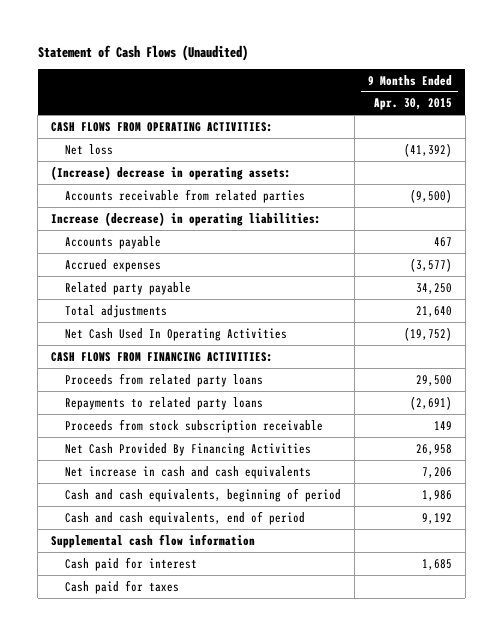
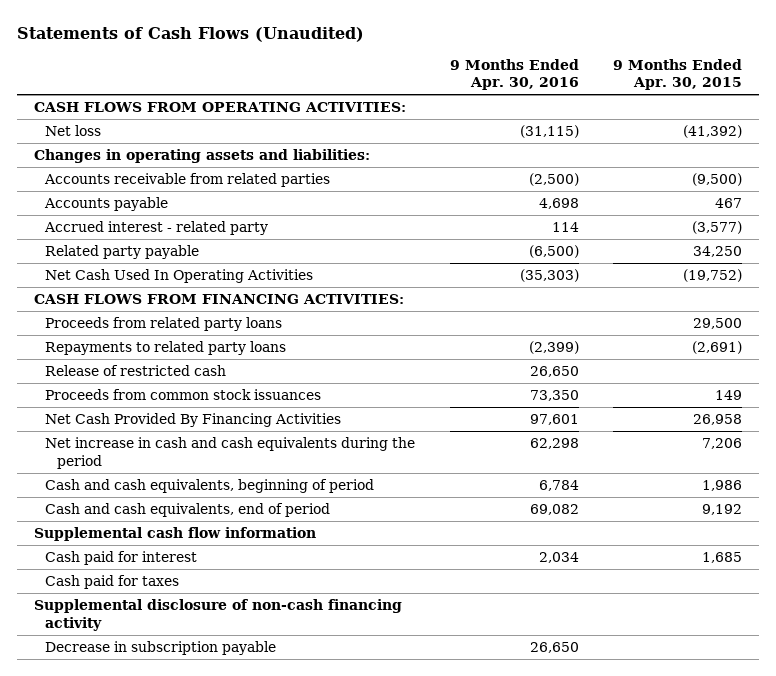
[37,45,248,62] Statement of Cash Flows (Unaudited) -> [17,26,365,42] Statements of Cash Flows (Unaudited)
none -> [449,58,579,91] 9 Months Ended Apr. 30, 2016
[51,165,292,180] (Increase) decrease in operating assets: -> none
none -> [34,149,371,164] Changes in operating assets and liabilities:
[51,211,322,226] Increase (decrease) in operating liabilities: -> none
[64,258,161,272] Accrued expenses -> [44,221,269,236] Accrued interest - related party
[64,304,167,318] Total adjustments -> none
none -> [45,365,227,377] Release of restricted cash
[64,418,323,433] Proceeds from stock subscription receivable -> [45,389,322,401] Proceeds from common stock issuances
[64,465,311,479] Net increase in cash and cash equivalents -> [45,437,416,469] Net increase in cash and cash equivalents during the period
none -> [34,599,403,631] Supplemental disclosure of non-cash financing activity
none -> [45,641,277,656] Decrease in subscription payable

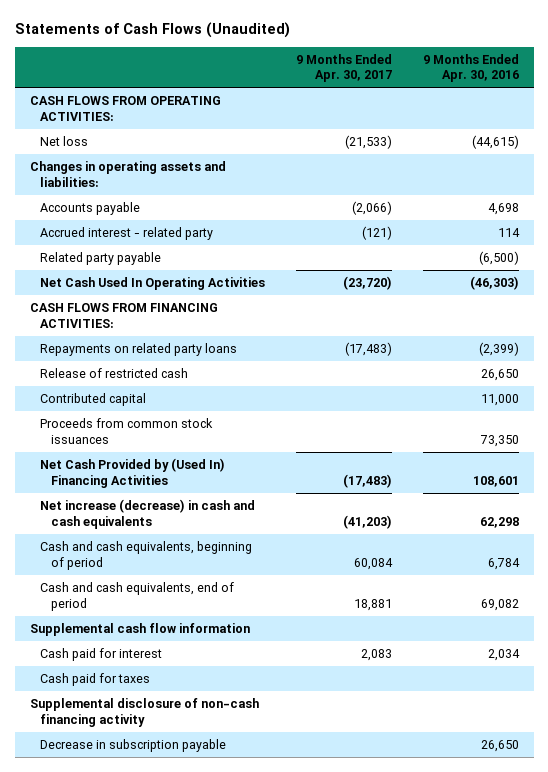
[613,58,743,91] 9 Months Ended Apr. 30, 2015 -> none
none -> [296,53,393,83] 9 Months Ended Apr. 30, 2017
[519,125,579,139] (31,115) -> [471,134,519,149] (44,615)
[44,173,331,188] Accounts receivable from related parties -> none
[519,269,579,283] (35,303) -> [469,275,519,290] (46,303)
[45,317,283,332] Proceeds from related party loans -> none
[45,341,287,356] Repayments to related party loans -> [40,342,238,356] Repayments on related party loans
none -> [40,392,147,406] Contributed capital
[45,413,342,428] Net Cash Provided By Financing Activities -> [40,457,226,488] Net Cash Provided by (Used In) Financing Activities
[529,414,579,426] 97,601 -> [472,475,519,487] 108,601
[45,437,416,469] Net increase in cash and cash equivalents during the period -> [40,498,256,529] Net increase (decrease) in cash and cash equivalents

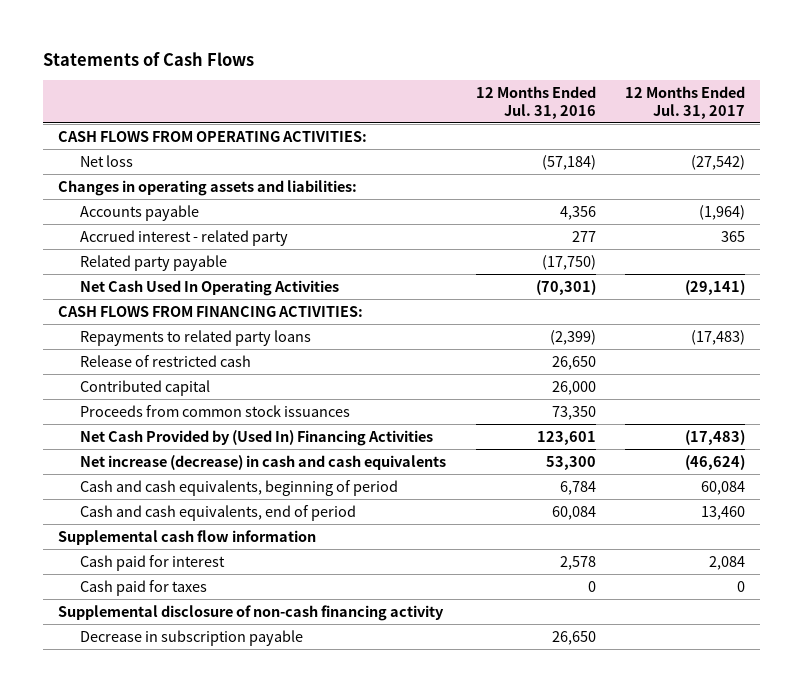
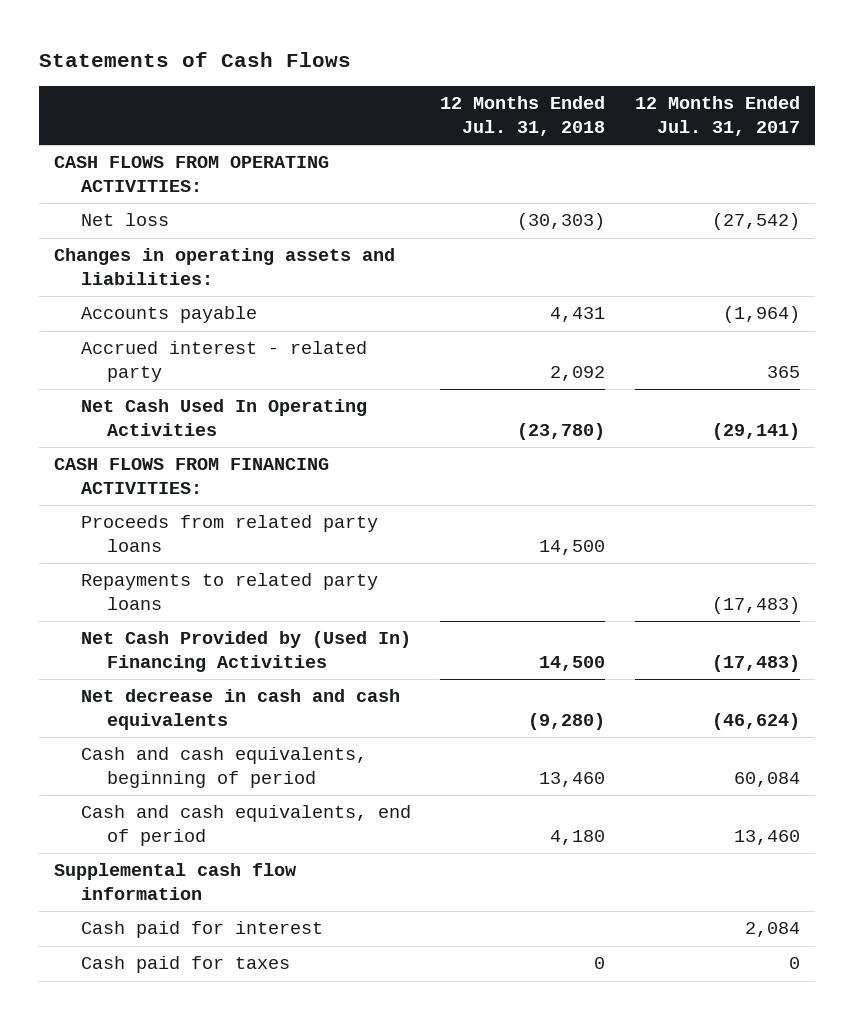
[475,85,596,119] 12 Months Ended Jul. 31, 2016 -> none
none -> [440,96,606,137] 12 Months Ended Jul. 31, 2018
[80,254,228,271] Related party payable -> none
none -> [80,515,378,553] Proceeds from related party loans
[80,354,252,367] Release of restricted cash -> none
[80,379,211,396] Contributed capital -> none
[80,404,351,417] Proceeds from common stock issuances -> none
[80,454,447,470] Net increase (decrease) in cash and cash equivalents -> [80,689,400,731] Net decrease in cash and cash equivalents
[57,604,444,621] Supplemental disclosure of non-cash financing activity -> none
[80,629,304,646] Decrease in subscription payable -> none

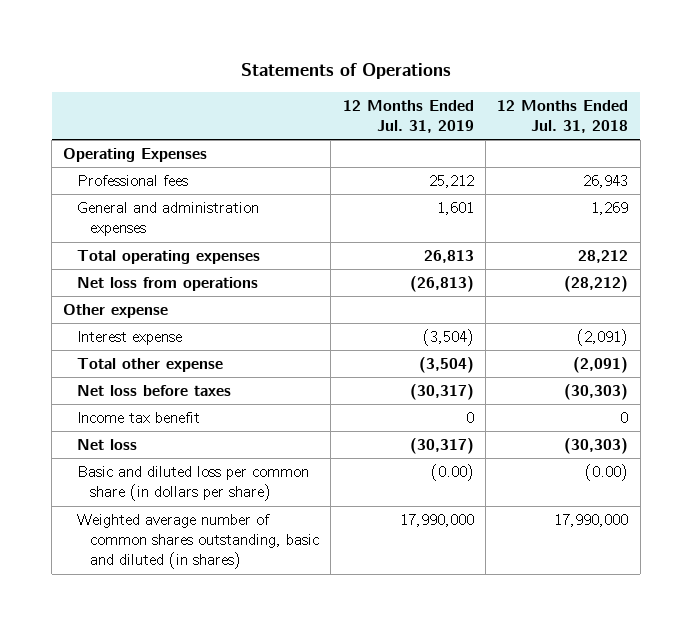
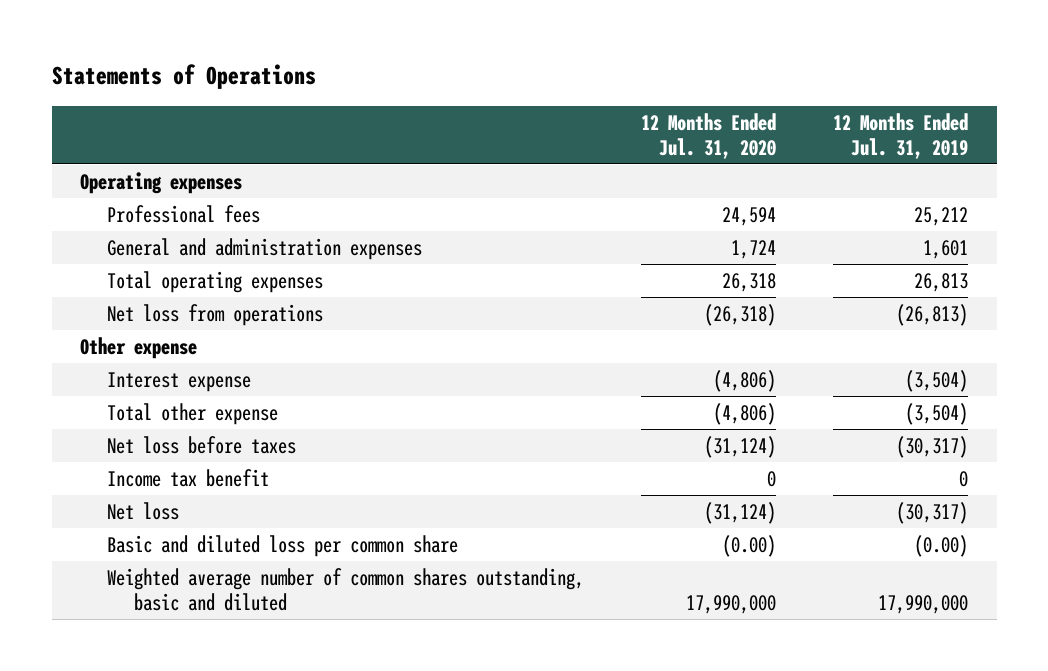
[497,100,629,134] 12 Months Ended Jul. 31, 2018 -> none
none -> [641,112,777,159] 12 Months Ended Jul. 31, 2020
[63,148,208,163] Operating Expenses -> [80,171,243,194] Operating expenses
[76,466,309,502] Basic and diluted loss per common share (in dollars per share) -> [106,534,458,557] Basic and diluted loss per common share
[76,514,320,570] Weighted average number of common shares outstanding, basic and diluted (in shares) -> [106,567,584,611] Weighted average number of common shares outstanding, basic and diluted

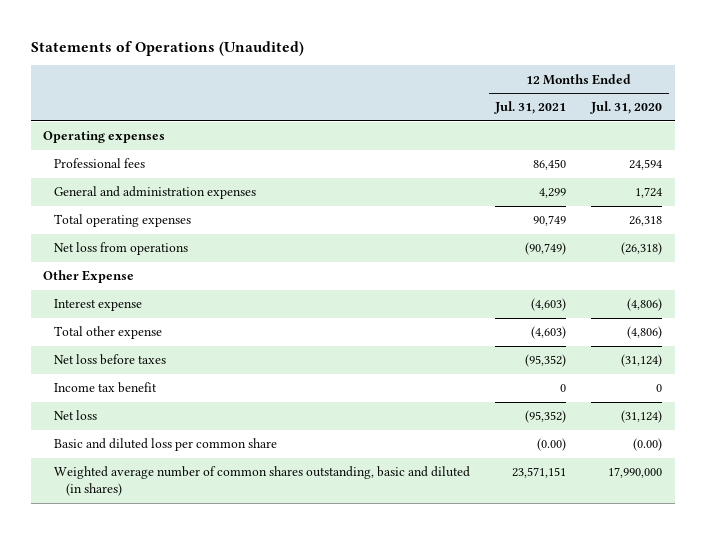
[51,64,316,90] Statements of Operations -> [30,40,304,56] Statements of Operations (Unaudited)
[833,112,969,159] 12 Months Ended Jul. 31, 2019 -> none
none -> [494,101,567,115] Jul. 31, 2021
[80,336,198,359] Other expense -> [43,270,135,284] Other Expense
[106,567,584,611] Weighted average number of common shares outstanding, basic and diluted -> [54,466,471,497] Weighted average number of common shares outstanding, basic and diluted (in shares)

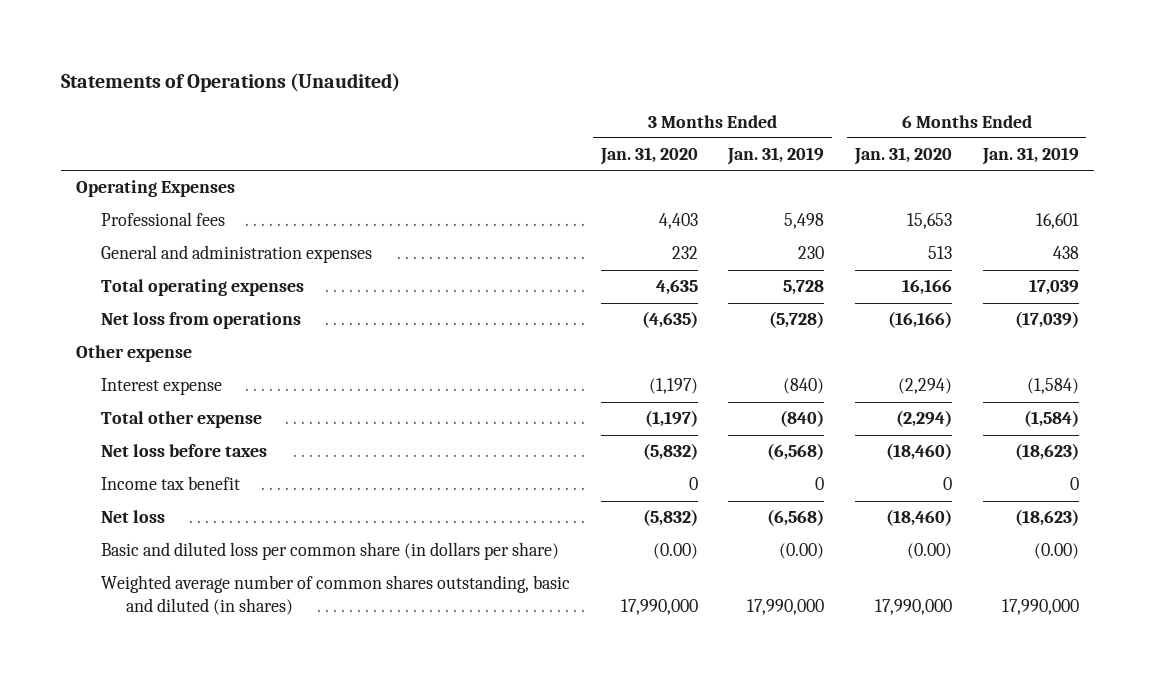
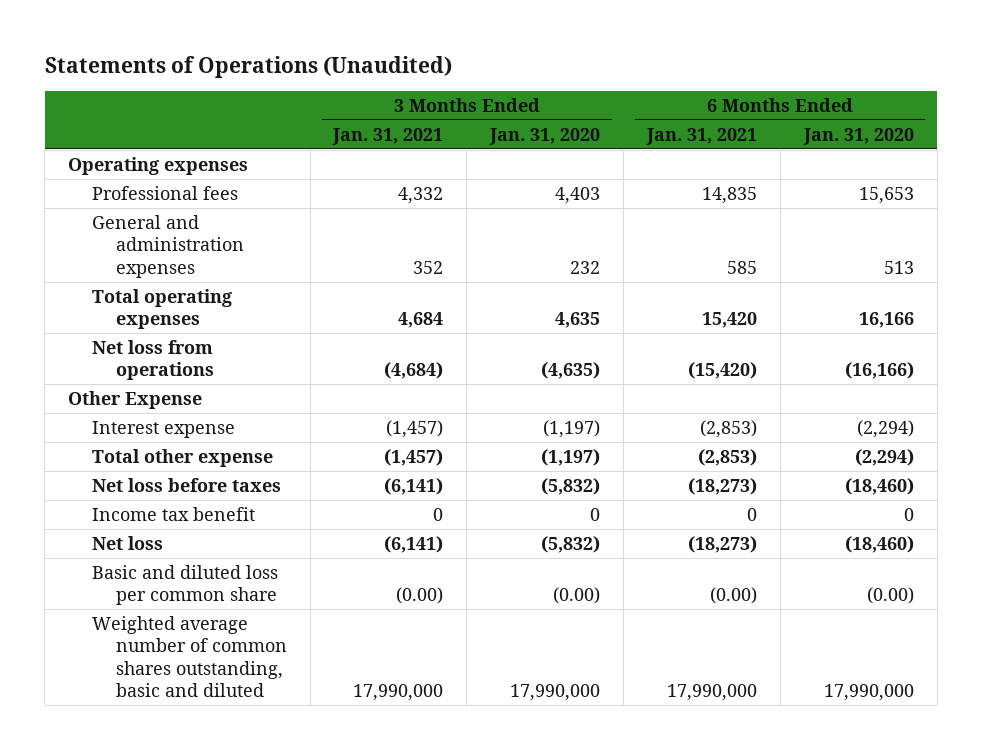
[727,147,825,166] Jan. 31, 2019 -> none
[981,147,1079,166] Jan. 31, 2019 -> none
none -> [332,127,444,145] Jan. 31, 2021
none -> [645,127,757,145] Jan. 31, 2021
[75,180,235,198] Operating Expenses -> [67,157,248,176] Operating expenses
[75,345,192,363] Other expense -> [67,391,202,410] Other Expense
[101,542,560,561] Basic and diluted loss per common share (in dollars per share) -> [91,565,278,606] Basic and diluted loss per common share
[101,575,571,615] Weighted average number of common shares outstanding, basic and diluted (in shares) -> [91,616,287,697] Weighted average number of common shares outstanding, basic and diluted

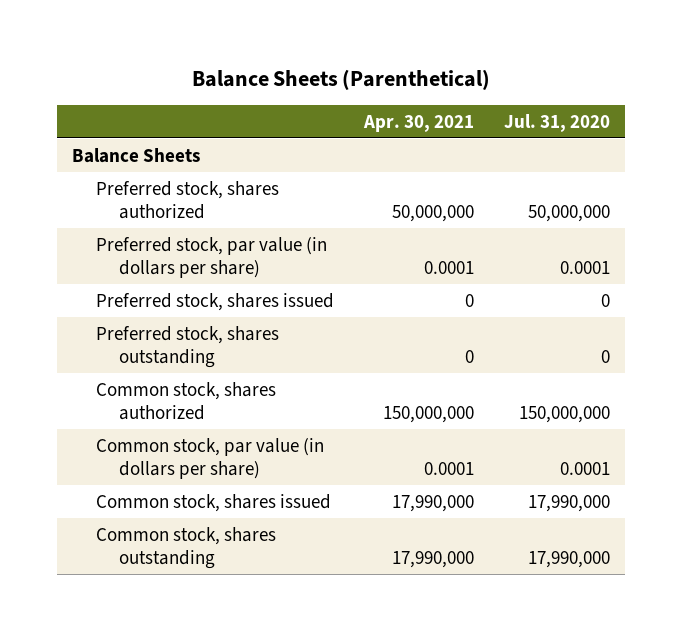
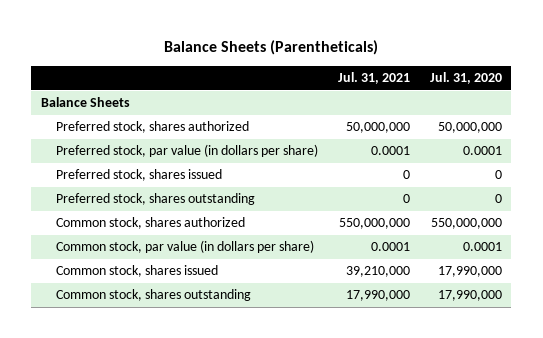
[191,69,490,91] Balance Sheets (Parenthetical) -> [164,40,379,56] Balance Sheets (Parentheticals)
[362,114,474,132] Apr. 30, 2021 -> none
none -> [337,72,410,85] Jul. 31, 2021
[518,406,610,424] 150,000,000 -> [430,218,502,230] 550,000,000

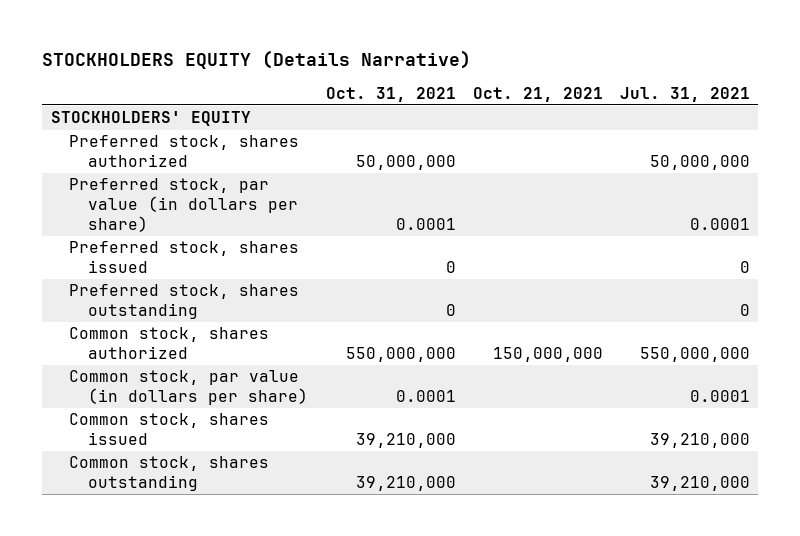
[164,40,379,56] Balance Sheets (Parentheticals) -> [42,49,472,69] STOCKHOLDERS EQUITY (Details Narrative)
[429,72,502,85] Jul. 31, 2020 -> none
none -> [325,86,456,102] Oct. 31, 2021
none -> [472,86,603,102] Oct. 21, 2021
[41,97,131,108] Balance Sheets -> none
none -> [50,111,251,127] STOCKHOLDERS' EQUITY
[345,290,410,302] 17,990,000 -> [649,476,750,492] 39,210,000

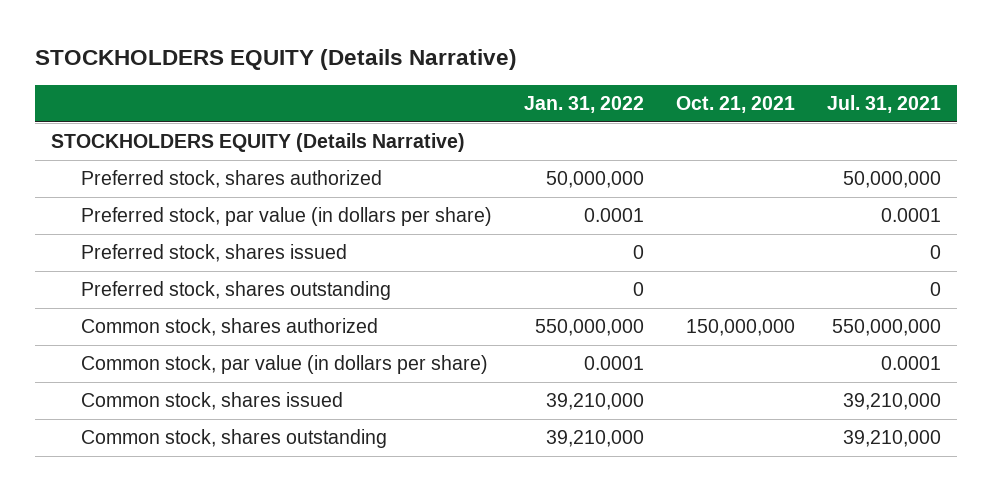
[325,86,456,102] Oct. 31, 2021 -> none
none -> [524,95,645,113] Jan. 31, 2022
[50,111,251,127] STOCKHOLDERS' EQUITY -> [50,133,465,153] STOCKHOLDERS EQUITY (Details Narrative)

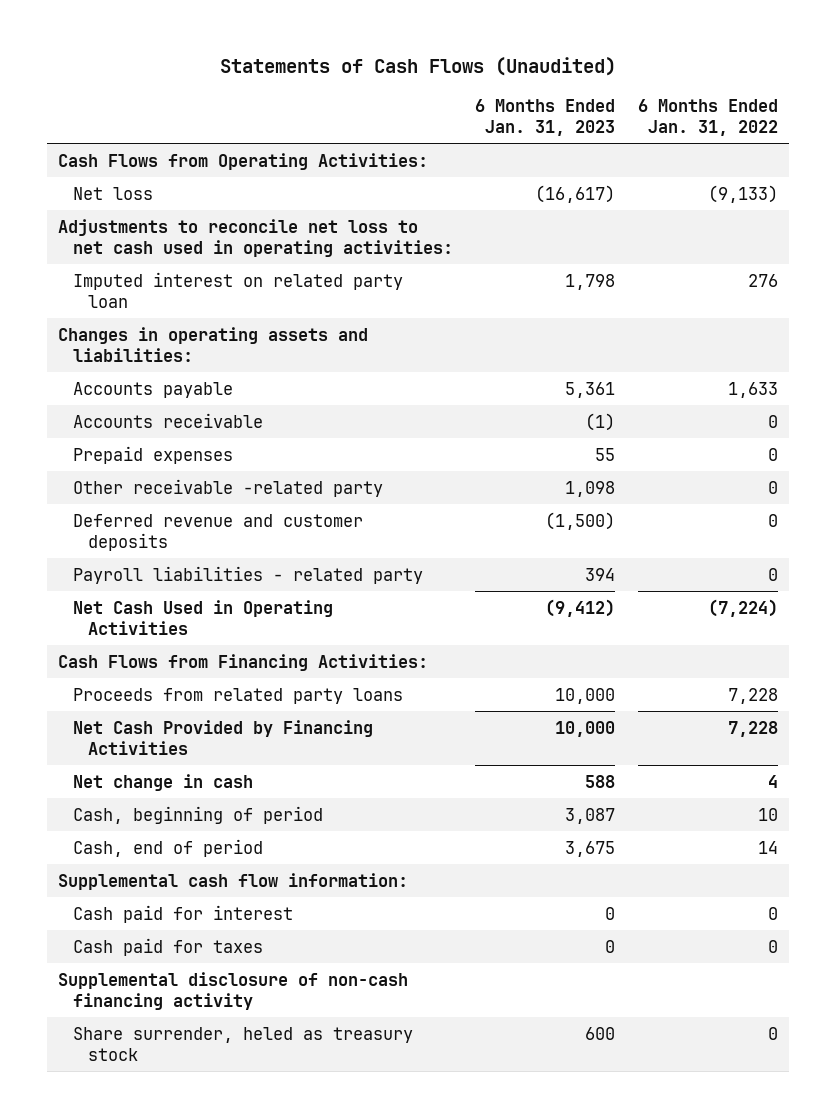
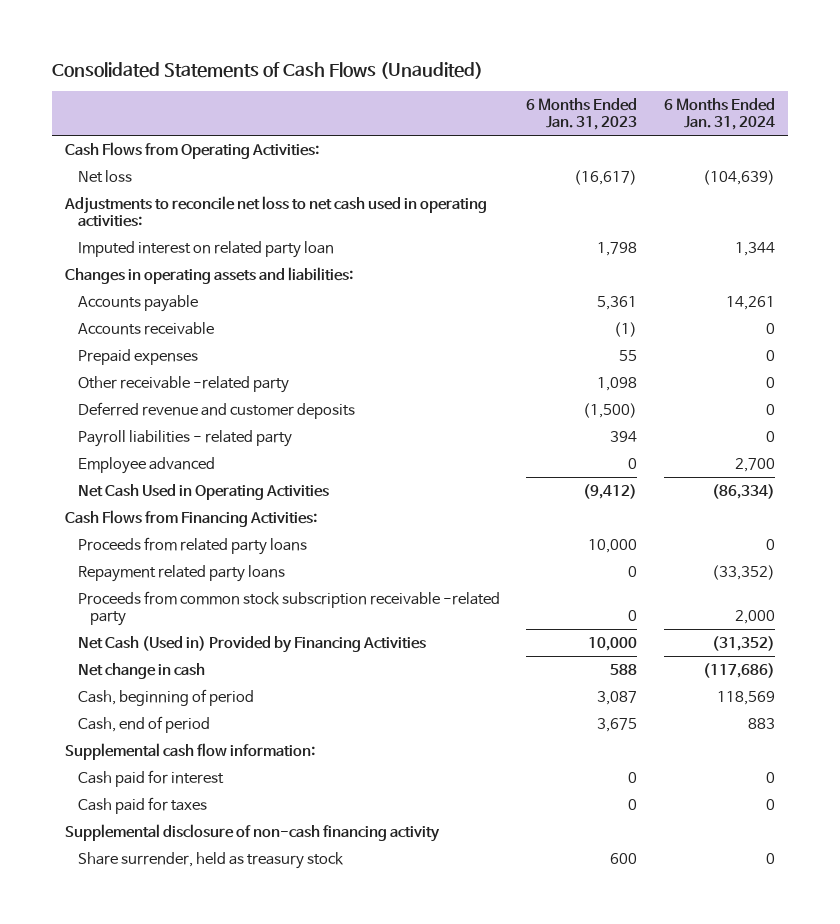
[219,56,616,76] Statements of Cash Flows (Unaudited) -> [52,61,484,79] Consolidated Statements of Cash Flows (Unaudited)
[637,98,778,136] 6 Months Ended Jan. 31, 2022 -> none
none -> [663,97,775,131] 6 Months Ended Jan. 31, 2024
none -> [77,456,215,474] Employee advanced
none -> [77,564,285,582] Repayment related party loans
none -> [77,590,500,627] Proceeds from common stock subscription receivable -related party
[73,719,374,755] Net Cash Provided by Financing Activities -> [77,635,426,653] Net Cash (Used in) Provided by Financing Activities
[73,1026,414,1061] Share surrender, heled as treasury stock -> [77,851,344,869] Share surrender, held as treasury stock

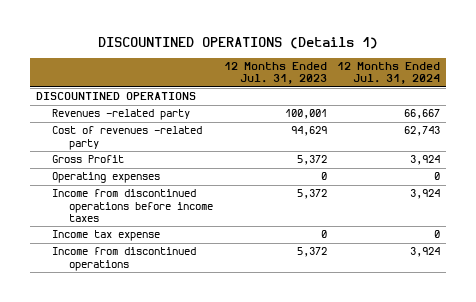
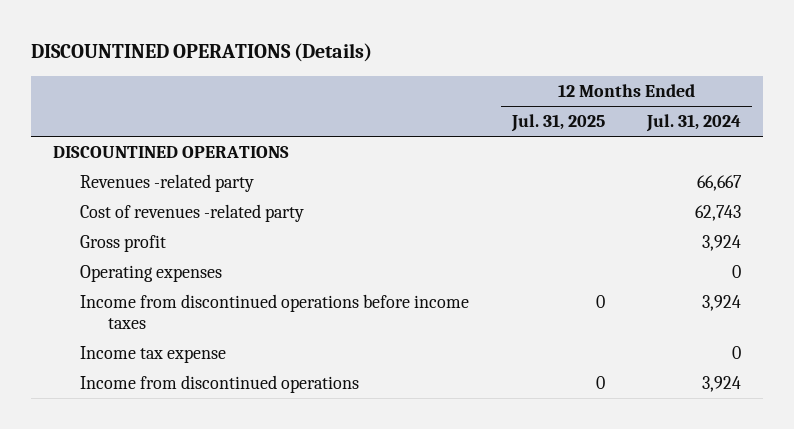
[98,37,379,50] DISCOUNTINED OPERATIONS (Details 1) -> [31,43,373,63] DISCOUNTINED OPERATIONS (Details)
[223,62,327,85] 12 Months Ended Jul. 31, 2023 -> none
none -> [510,114,605,133] Jul. 31, 2025
[52,155,125,164] Gross Profit -> [80,235,167,253] Gross profit

